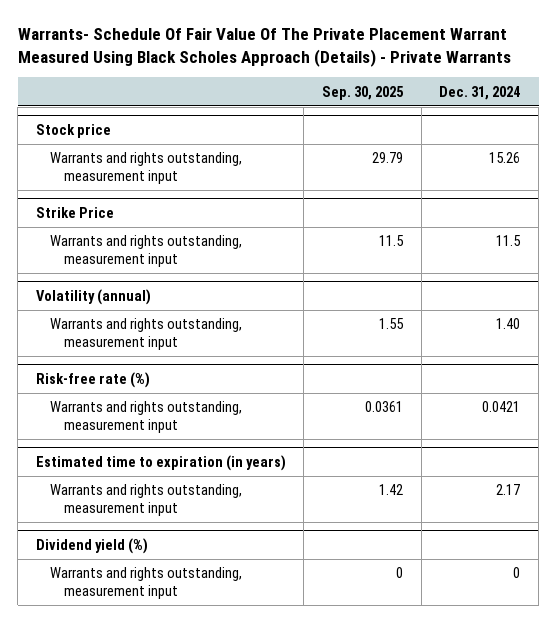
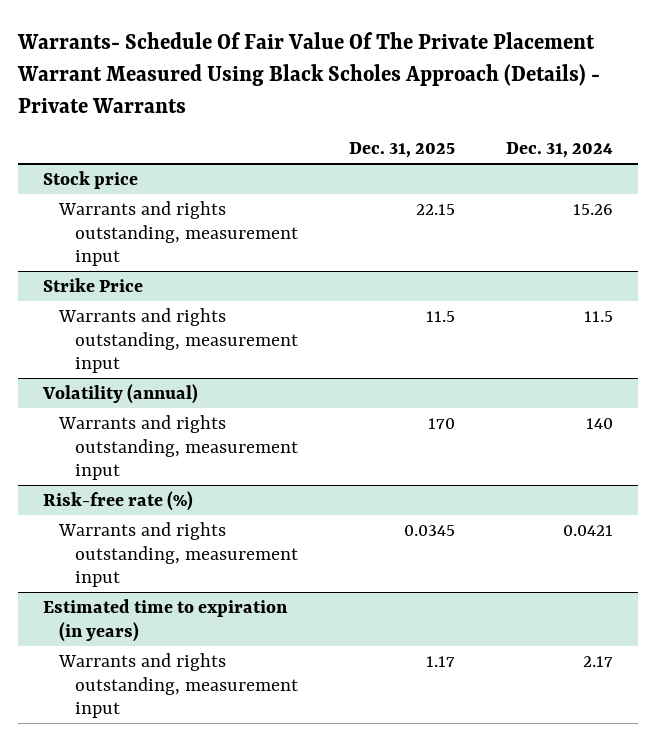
[322,85,405,100] Sep. 30, 2025 -> none
none -> [348,141,455,158] Dec. 31, 2025
[496,318,521,330] 1.40 -> [585,417,613,429] 140
[35,538,148,555] Dividend yield (%) -> none
[49,567,242,599] Warrants and rights outstanding, measurement input -> none

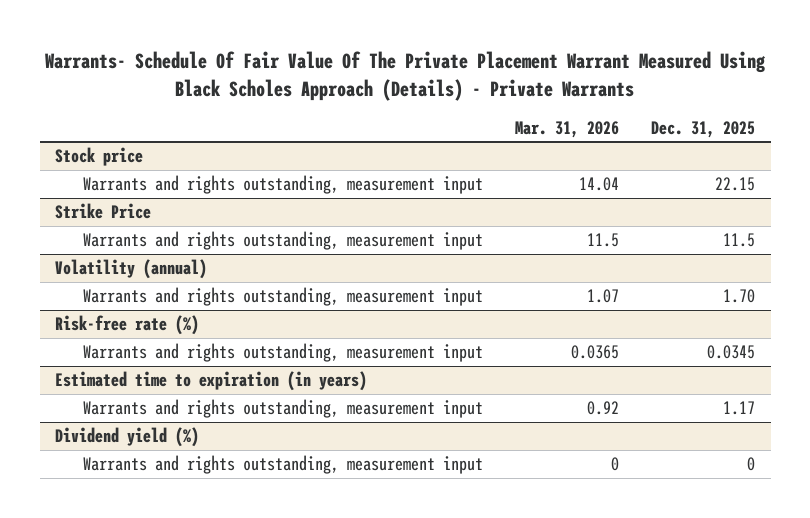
[505,141,613,158] Dec. 31, 2024 -> none
none -> [515,120,620,138] Mar. 31, 2026
[427,417,455,429] 170 -> [723,289,756,304] 1.70
none -> [55,427,200,448] Dividend yield (%)
none -> [83,455,484,475] Warrants and rights outstanding, measurement input

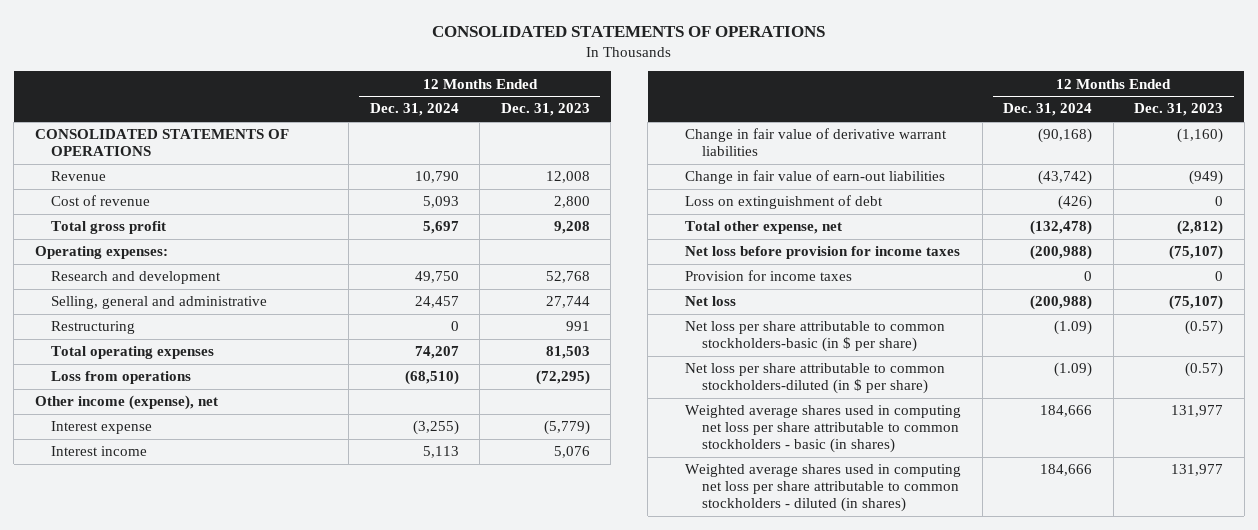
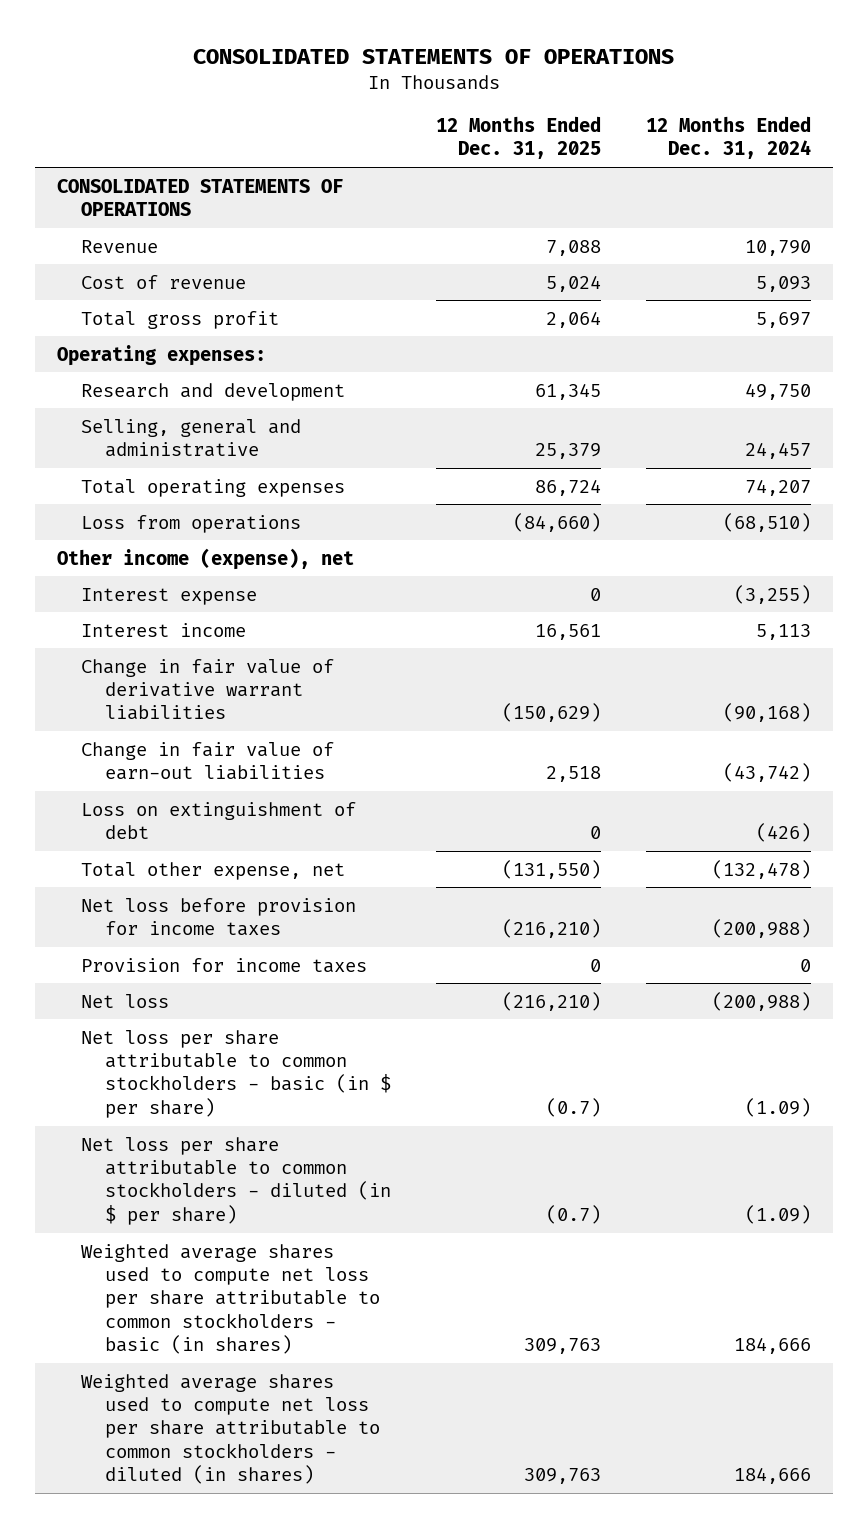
[500,103,590,117] Dec. 31, 2023 -> none
none -> [436,116,602,160] 12 Months Ended Dec. 31, 2025
[51,321,136,335] Restructuring -> none
[685,321,946,353] Net loss per share attributable to common stockholders-basic (in $ per share) -> [81,1029,392,1118] Net loss per share attributable to common stockholders - basic (in $ per share)
[685,363,946,395] Net loss per share attributable to common stockholders-diluted (in $ per share) -> [81,1136,392,1225] Net loss per share attributable to common stockholders - diluted (in $ per share)
[685,405,962,454] Weighted average shares used in computing net loss per share attributable to common stockholders - basic (in shares) -> [81,1243,381,1355] Weighted average shares used to compute net loss per share attributable to common stockholders - basic (in shares)
[685,464,962,513] Weighted average shares used in computing net loss per share attributable to common stockholders - diluted (in shares) -> [81,1373,381,1485] Weighted average shares used to compute net loss per share attributable to common stockholders - diluted (in shares)

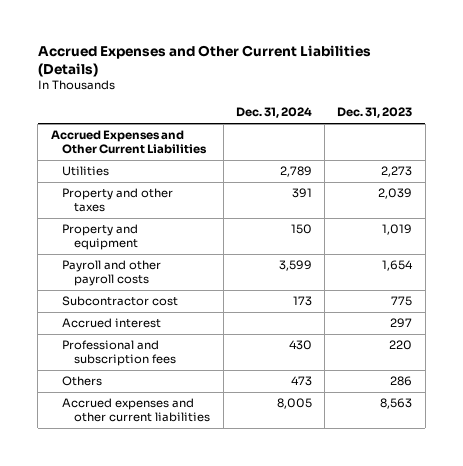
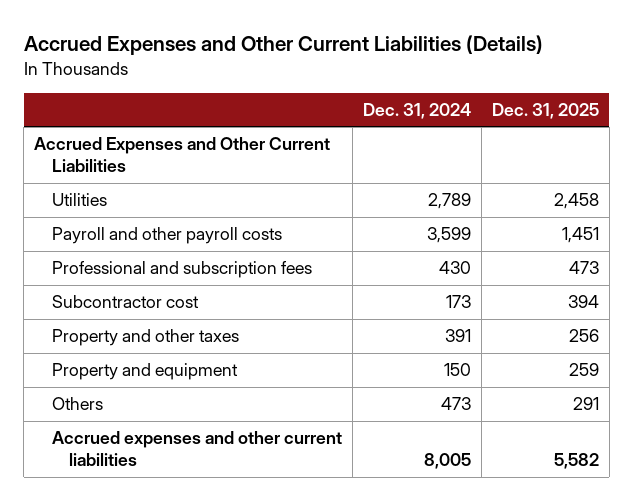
[337,107,413,119] Dec. 31, 2023 -> none
none -> [491,102,599,119] Dec. 31, 2025
[62,318,162,329] Accrued interest -> none
[62,296,179,307] Subcontractor cost -> [51,295,199,309] Subcontractor cost
[62,188,174,212] Property and other taxes -> [51,329,239,347] Property and other taxes
[62,224,139,250] Property and equipment -> [51,363,238,381] Property and equipment

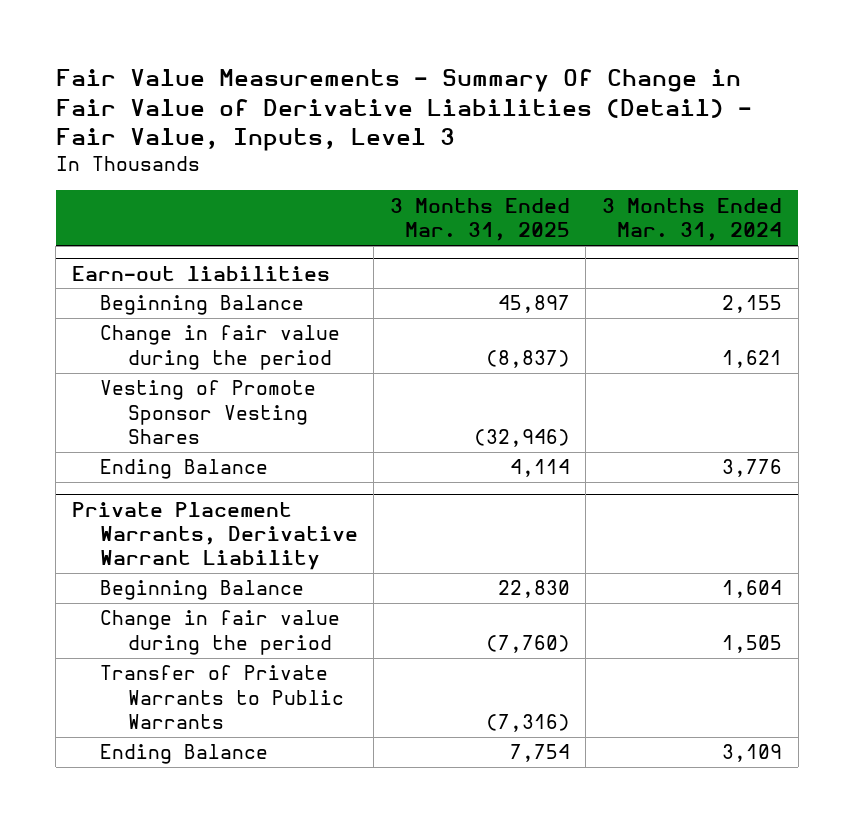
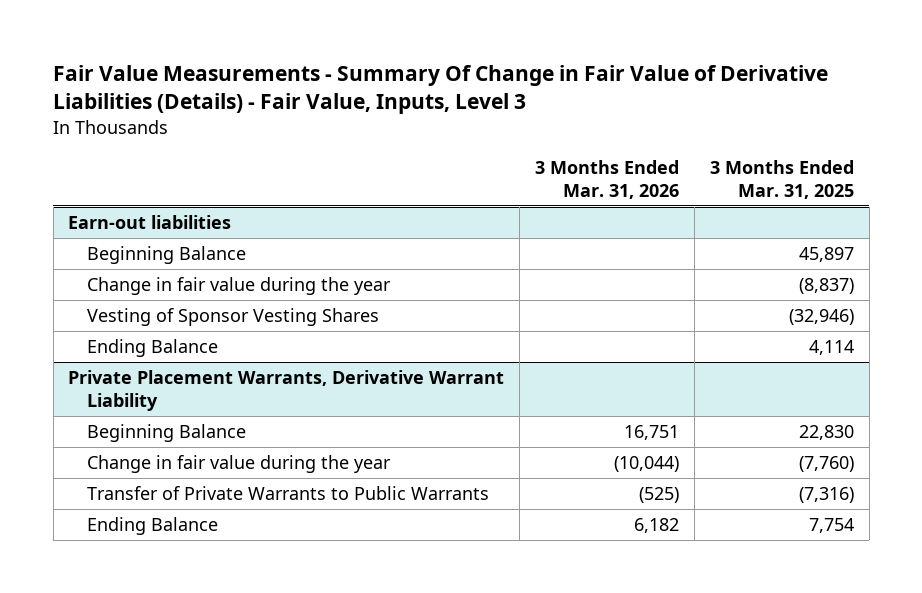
[55,68,752,152] Fair Value Measurements - Summary Of Change in Fair Value of Derivative Liabilities (Detail) - Fair Value, Inputs, Level 3 -> [53,65,829,115] Fair Value Measurements - Summary Of Change in Fair Value of Derivative Liabilities (Details) - Fair Value, Inputs, Level 3
[602,197,783,242] 3 Months Ended Mar. 31, 2024 -> none
none -> [535,159,680,200] 3 Months Ended Mar. 31, 2026
[99,325,340,370] Change in fair value during the period -> [86,276,391,295] Change in fair value during the year
[99,380,316,444] Vesting of Promote Sponsor Vesting Shares -> [86,307,379,326] Vesting of Sponsor Vesting Shares
[99,610,340,655] Change in fair value during the period -> [86,454,391,473] Change in fair value during the year

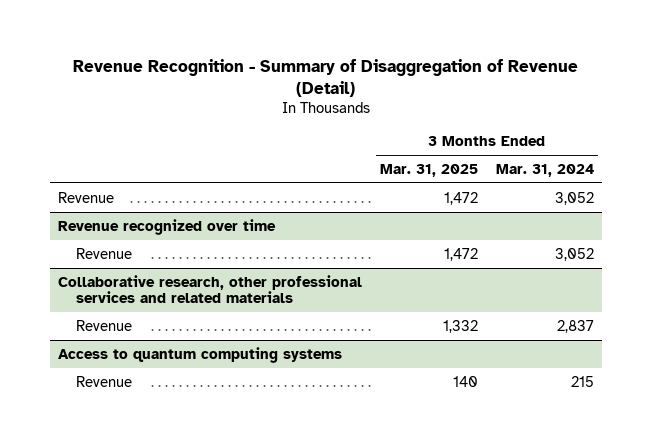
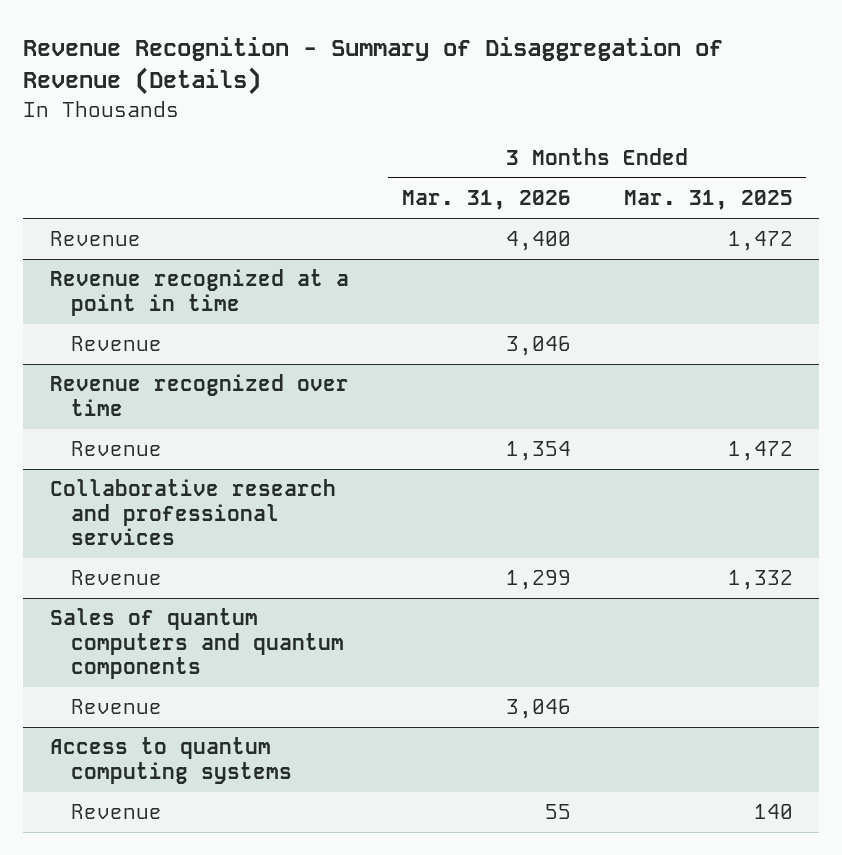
[72,58,578,97] Revenue Recognition - Summary of Disaggregation of Revenue (Detail) -> [23,36,724,96] Revenue Recognition - Summary of Disaggregation of Revenue (Details)
[495,163,594,177] Mar. 31, 2024 -> none
none -> [401,190,571,211] Mar. 31, 2026
none -> [49,269,349,316] Revenue recognized at a point in time
none -> [71,336,163,352] Revenue
[58,274,363,304] Collaborative research, other professional services and related materials -> [49,479,336,546] Collaborative research and professional services
none -> [49,608,345,680] Sales of quantum computers and quantum components
none -> [71,699,163,715] Revenue

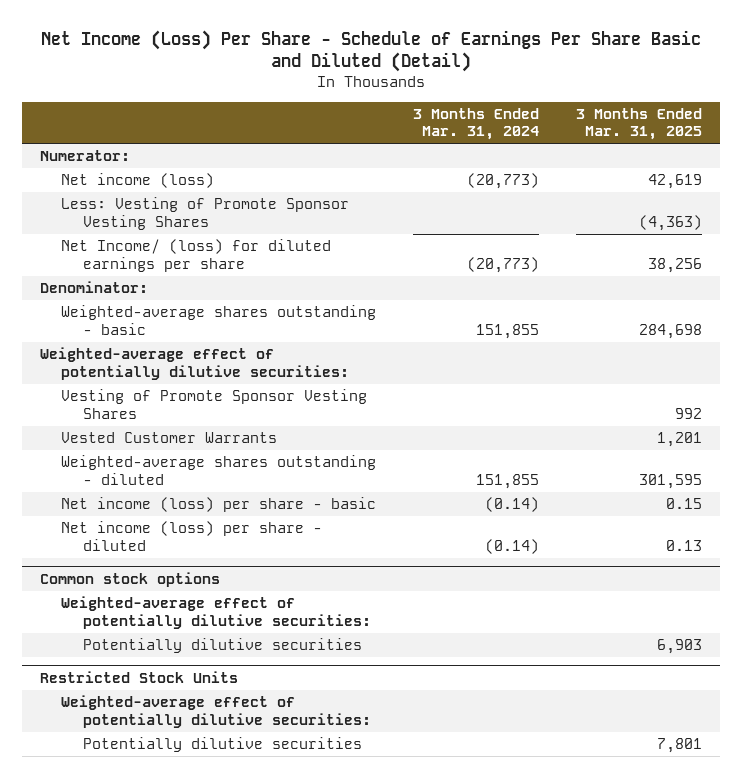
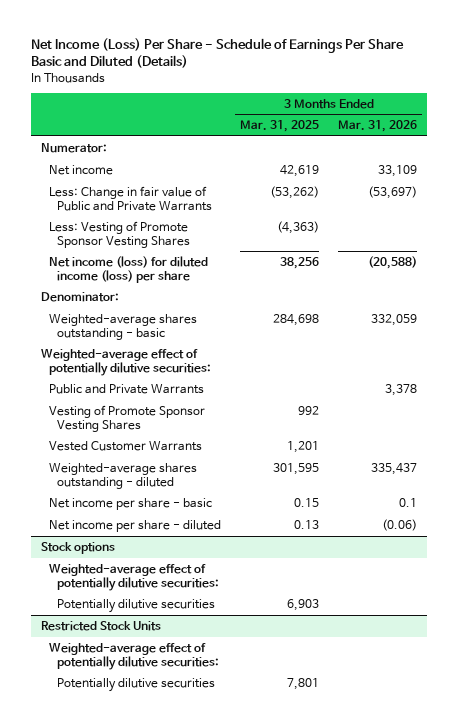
[41,29,702,73] Net Income (Loss) Per Share - Schedule of Earnings Per Share Basic and Diluted (Detail) -> [31,37,405,69] Net Income (Loss) Per Share - Schedule of Earnings Per Share Basic and Diluted (Details)
[413,107,540,141] 3 Months Ended Mar. 31, 2024 -> none
none -> [338,120,418,133] Mar. 31, 2026
[61,173,215,189] Net income (loss) -> [49,164,114,175] Net income
none -> [49,185,213,211] Less: Change in fair value of Public and Private Warrants
[61,239,332,272] Net Income/ (loss) for diluted earnings per share -> [49,255,209,283] Net income (loss) for diluted income (loss) per share
none -> [49,383,205,394] Public and Private Warrants
[61,497,377,513] Net income (loss) per share - basic -> [49,497,213,510] Net income per share - basic
[61,521,323,551] Net income (loss) per share - diluted -> [49,519,222,532] Net income per share - diluted
[40,571,221,587] Common stock options -> [40,541,115,554] Stock options

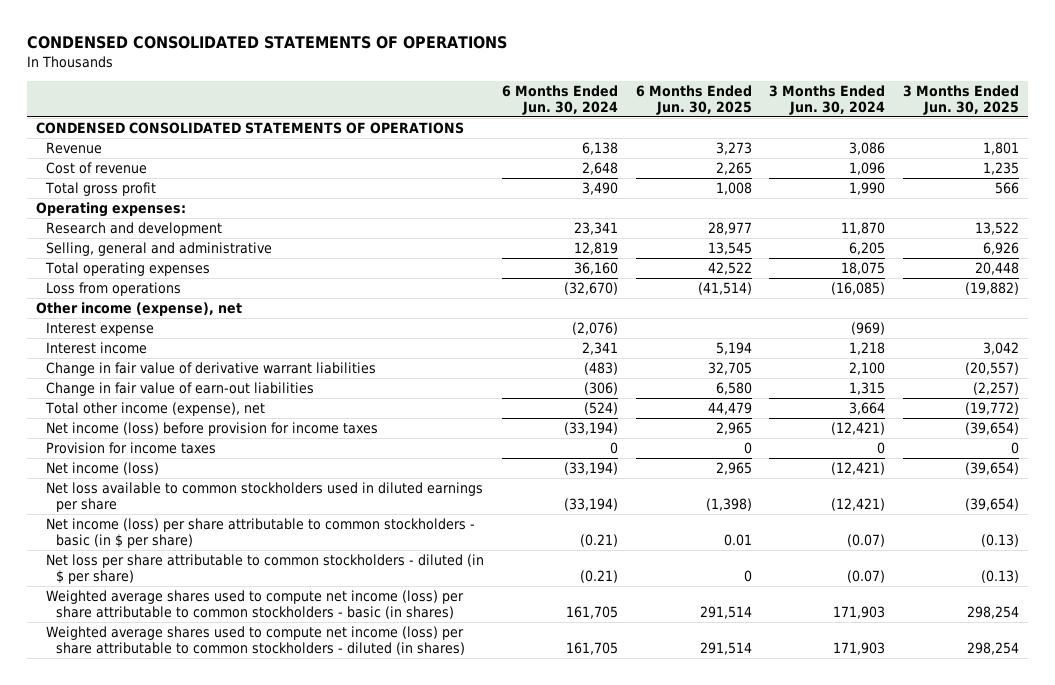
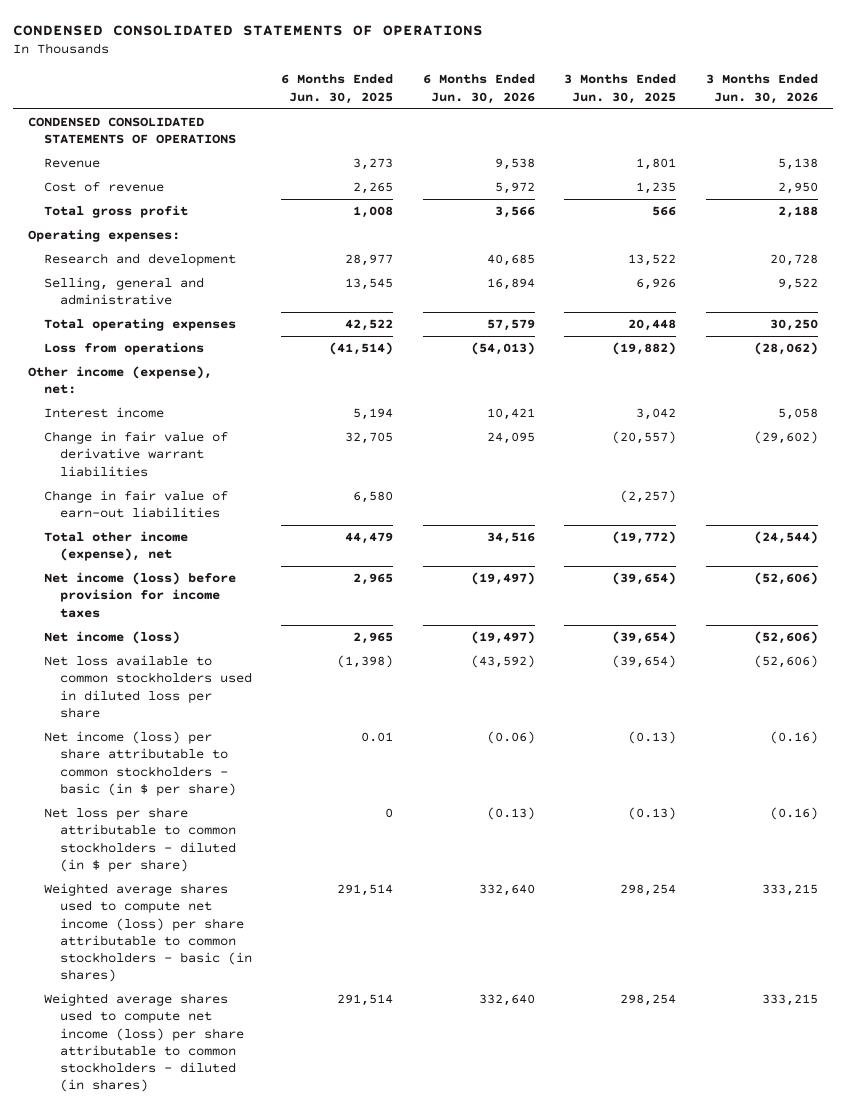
[501,84,618,116] 6 Months Ended Jun. 30, 2024 -> none
[769,84,886,116] 3 Months Ended Jun. 30, 2024 -> none
none -> [422,74,535,104] 6 Months Ended Jun. 30, 2026
none -> [705,74,818,104] 3 Months Ended Jun. 30, 2026
[45,321,154,336] Interest expense -> none
[35,301,242,316] Other income (expense), net -> [28,366,213,395] Other income (expense), net:
[45,441,216,454] Provision for income taxes -> none
[45,481,483,513] Net loss available to common stockholders used in diluted earnings per share -> [43,655,252,718] Net loss available to common stockholders used in diluted loss per share

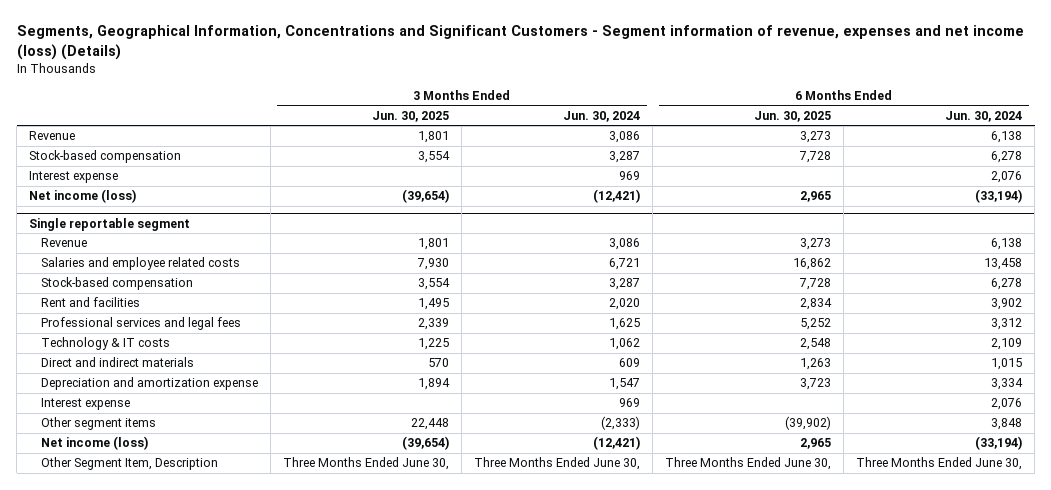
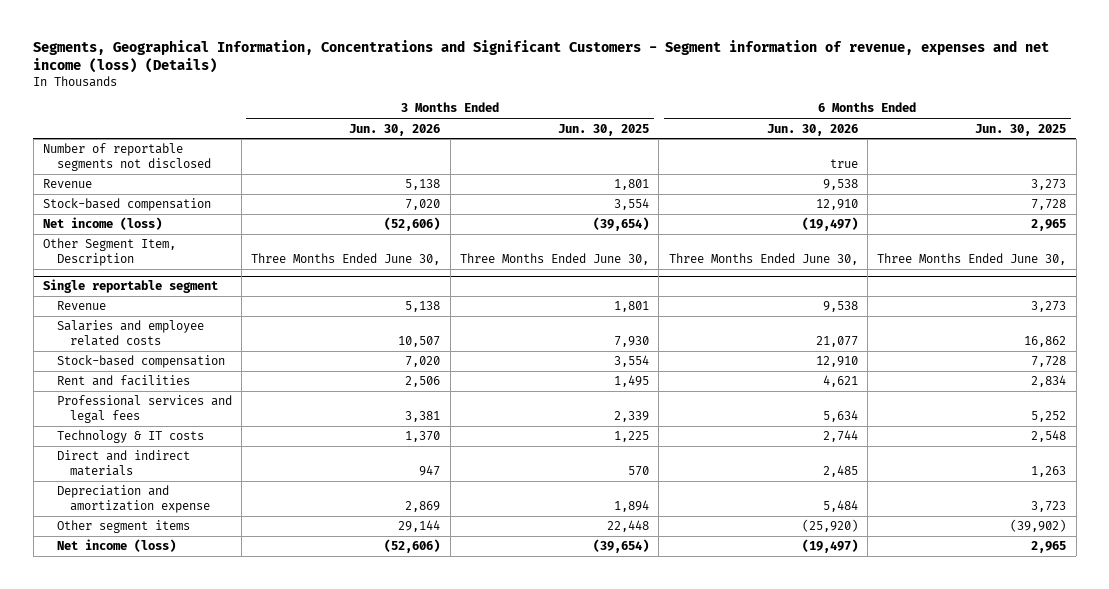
[563,110,641,122] Jun. 30, 2024 -> none
[945,110,1023,122] Jun. 30, 2024 -> none
none -> [349,123,441,136] Jun. 30, 2026
none -> [766,123,858,136] Jun. 30, 2026
none -> [43,143,211,171] Number of reportable segments not disclosed
[29,171,119,184] Interest expense -> none
none -> [43,238,177,266] Other Segment Item, Description
[41,398,131,411] Interest expense -> none
[41,457,219,471] Other Segment Item, Description -> none

